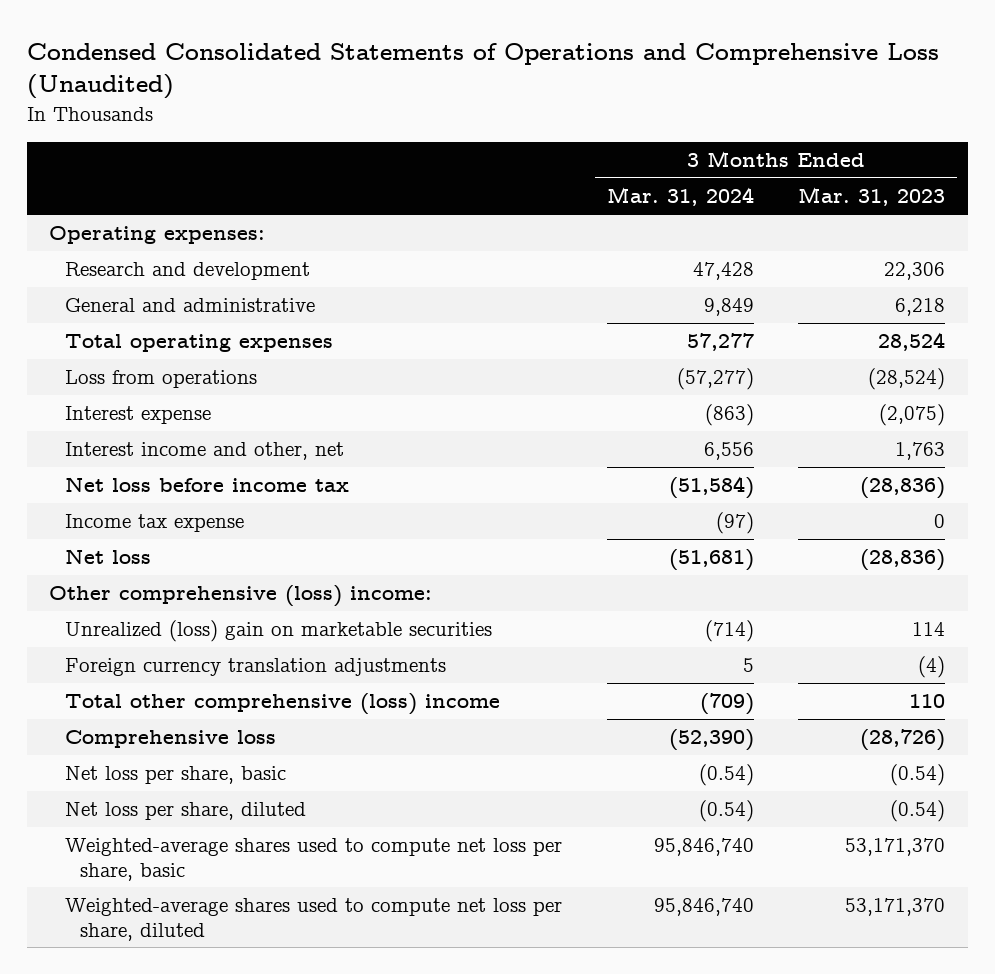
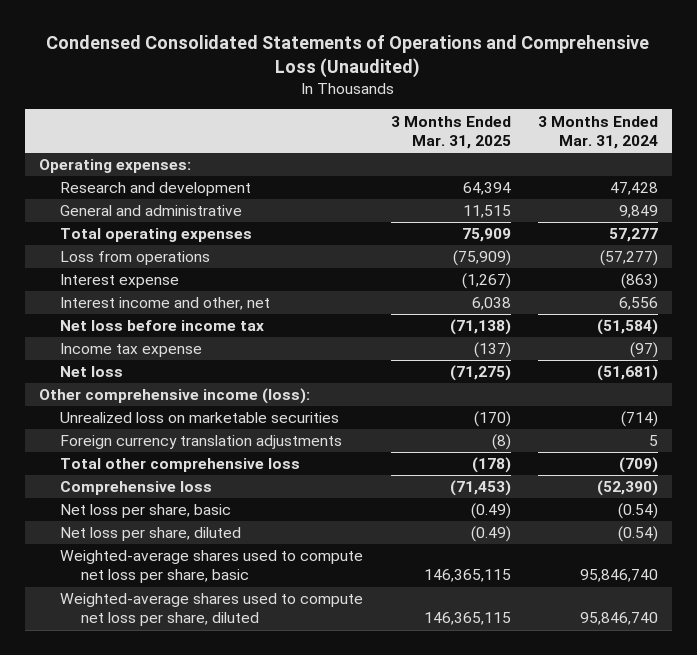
[798,187,946,207] Mar. 31, 2023 -> none
none -> [390,115,511,149] 3 Months Ended Mar. 31, 2025
[49,585,433,608] Other comprehensive (loss) income: -> [38,388,310,405] Other comprehensive income (loss):
[64,620,492,643] Unrealized (loss) gain on marketable securities -> [60,412,340,424] Unrealized loss on marketable securities
[64,693,500,716] Total other comprehensive (loss) income -> [60,458,301,473] Total other comprehensive loss

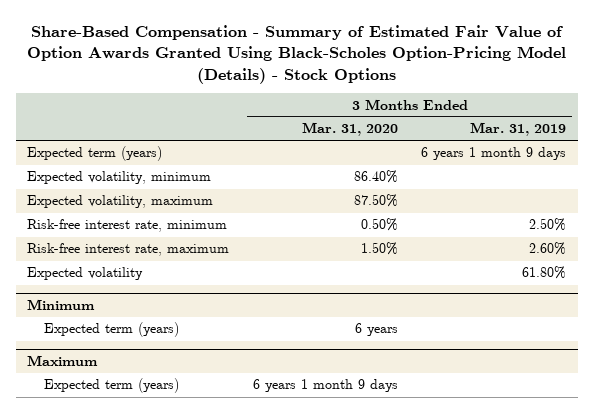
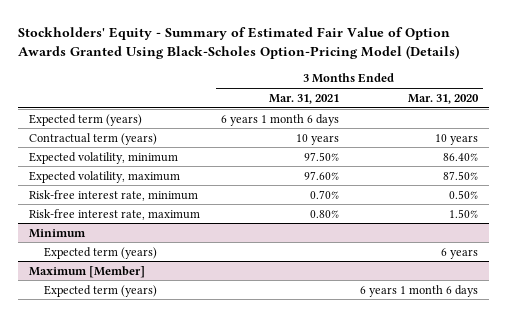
[26,24,566,84] Share-Based Compensation - Summary of Estimated Fair Value of Option Awards Granted Using Black-Scholes Option-Pricing Model (Details) - Stock Options -> [18,27,460,60] Stockholders' Equity - Summary of Estimated Fair Value of Option Awards Granted Using Black-Scholes Option-Pricing Model (Details)
[470,122,567,137] Mar. 31, 2019 -> none
none -> [268,93,339,104] Mar. 31, 2021
none -> [28,132,157,145] Contractual term (years)
[27,267,144,281] Expected volatility -> none
[27,354,99,366] Maximum -> [28,265,145,278] Maximum [Member]
[252,379,398,393] 6 years 1 month 9 days -> [360,284,479,297] 6 years 1 month 6 days

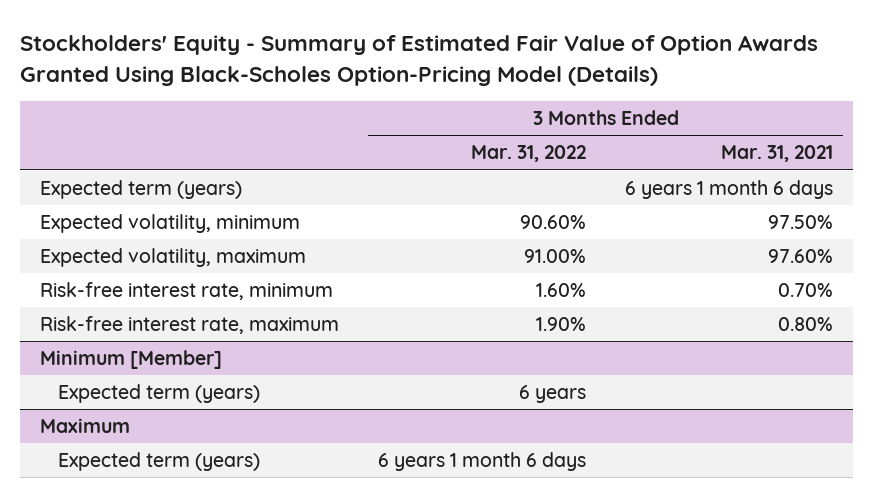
[408,93,480,104] Mar. 31, 2020 -> none
none -> [470,145,586,163] Mar. 31, 2022
[28,132,157,145] Contractual term (years) -> none
[28,228,86,238] Minimum -> [39,350,222,370] Minimum [Member]
[28,265,145,278] Maximum [Member] -> [39,418,130,434] Maximum

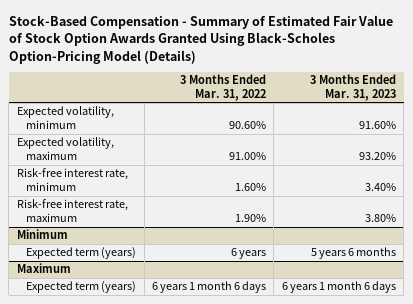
[20,34,819,86] Stockholders' Equity - Summary of Estimated Fair Value of Option Awards Granted Using Black-Scholes Option-Pricing Model (Details) -> [8,15,393,64] Stock-Based Compensation - Summary of Estimated Fair Value of Stock Option Awards Granted Using Black-Scholes Option-Pricing Model (Details)
[721,145,834,163] Mar. 31, 2021 -> none
none -> [309,74,396,102] 3 Months Ended Mar. 31, 2023
[39,180,242,200] Expected term (years) -> none
[39,350,222,370] Minimum [Member] -> [16,229,68,240] Minimum

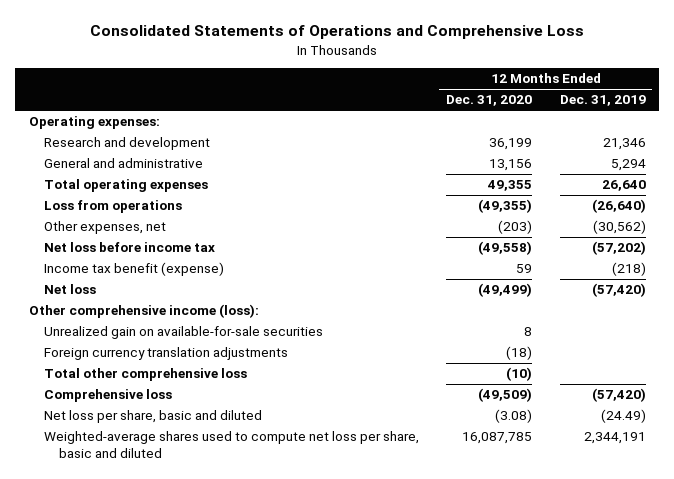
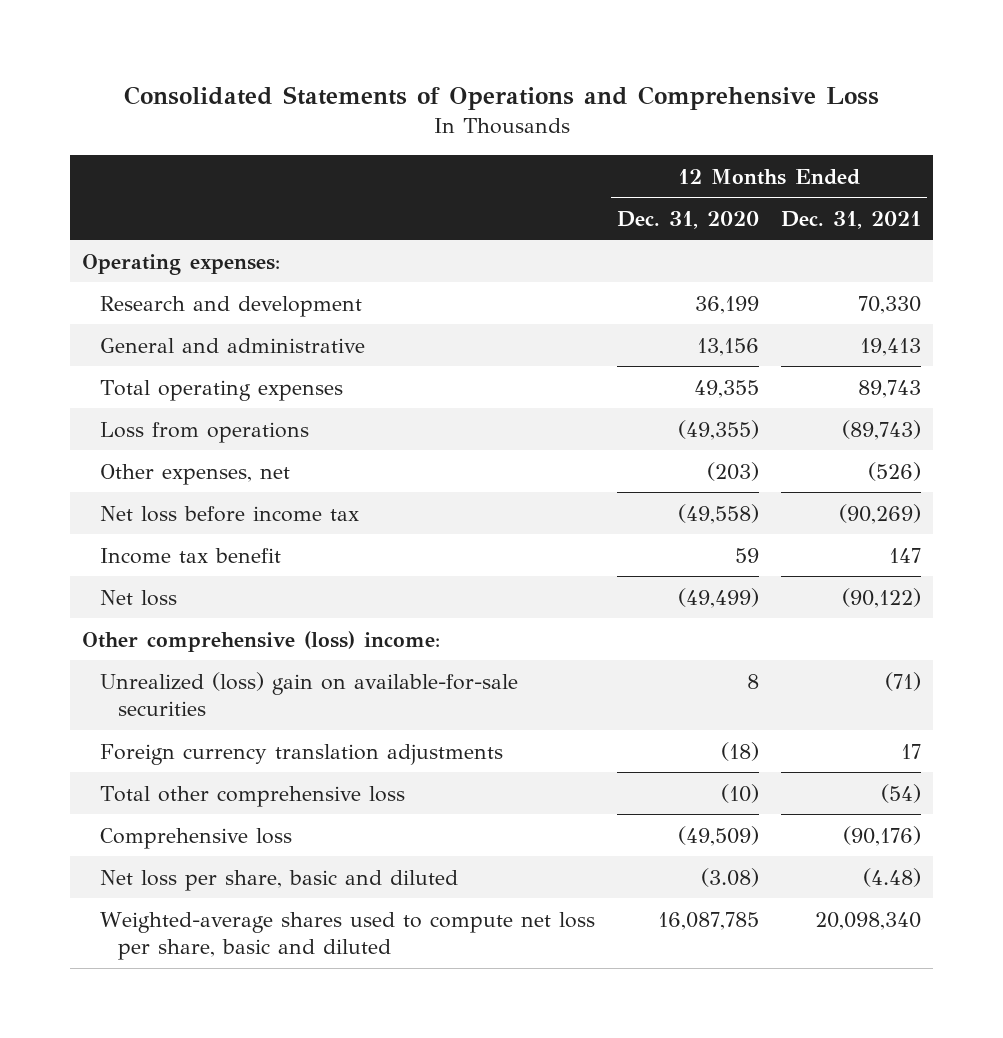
[559,95,646,107] Dec. 31, 2019 -> none
none -> [781,210,922,229] Dec. 31, 2021
[44,262,225,277] Income tax benefit (expense) -> [99,547,281,564] Income tax benefit
[28,304,259,319] Other comprehensive income (loss): -> [81,630,440,652] Other comprehensive (loss) income:
[44,326,324,340] Unrealized gain on available-for-sale securities -> [99,671,518,717] Unrealized (loss) gain on available-for-sale securities

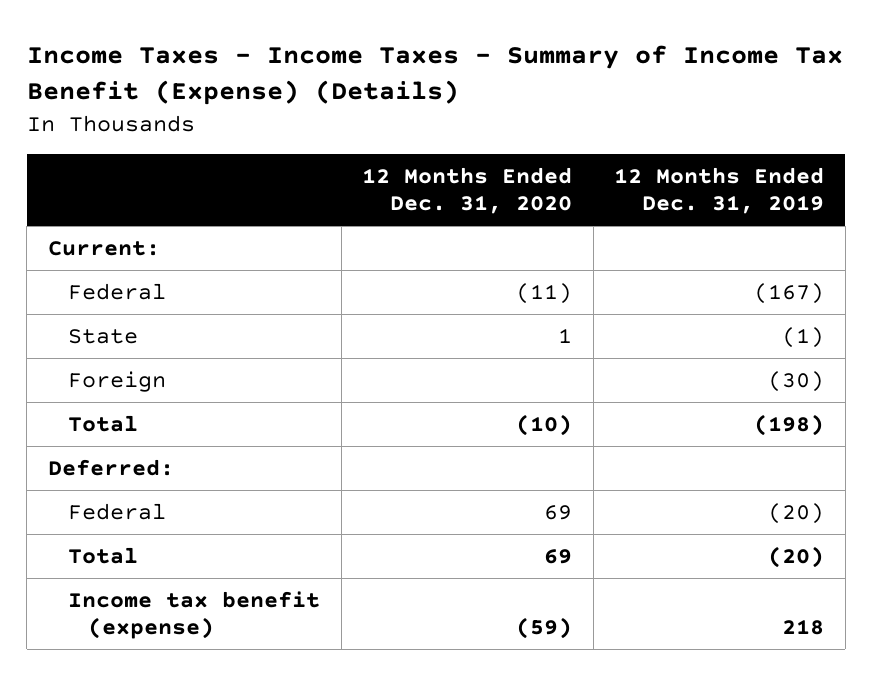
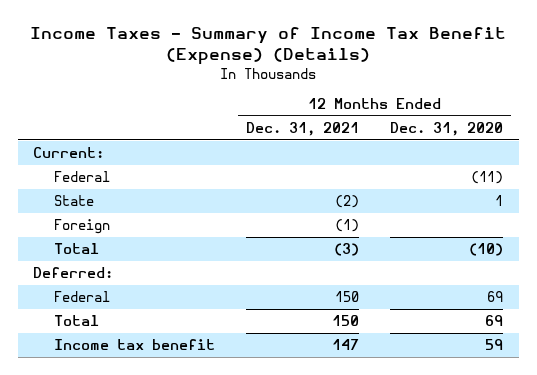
[26,45,843,106] Income Taxes - Income Taxes - Summary of Income Tax Benefit (Expense) (Details) -> [30,26,507,66] Income Taxes - Summary of Income Tax Benefit (Expense) (Details)
[614,167,825,215] 12 Months Ended Dec. 31, 2019 -> none
none -> [245,122,359,137] Dec. 31, 2021
[68,590,321,640] Income tax benefit (expense) -> [53,339,215,351] Income tax benefit
[516,617,573,640] (59) -> [485,339,504,351] 59

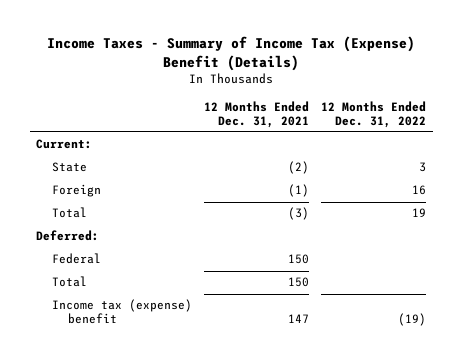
[30,26,507,66] Income Taxes - Summary of Income Tax Benefit (Expense) (Details) -> [47,36,416,71] Income Taxes - Summary of Income Tax (Expense) Benefit (Details)
[390,122,504,137] Dec. 31, 2020 -> none
none -> [321,100,427,128] 12 Months Ended Dec. 31, 2022
[53,171,110,183] Federal -> none
[53,339,215,351] Income tax benefit -> [51,299,192,325] Income tax (expense) benefit

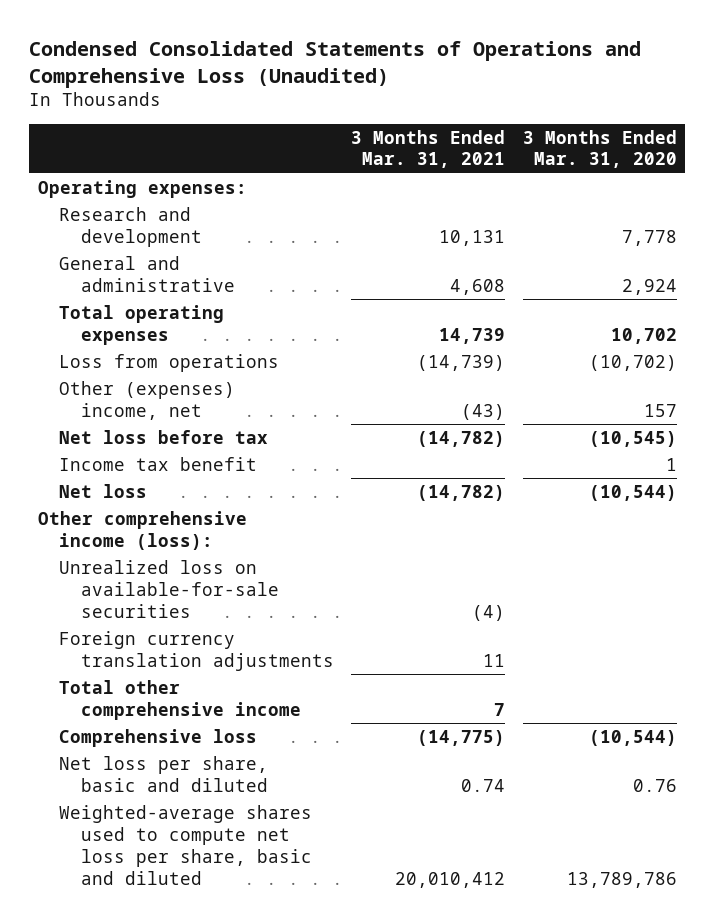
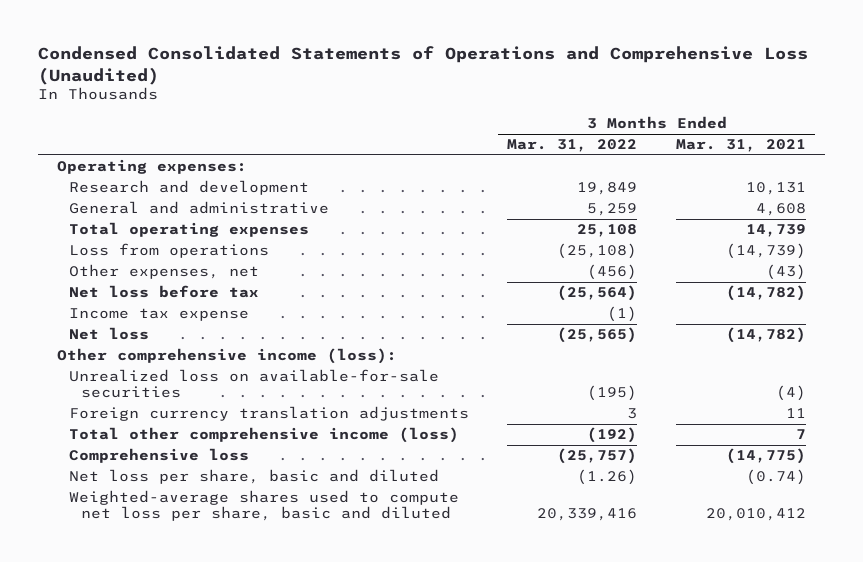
[522,129,677,169] 3 Months Ended Mar. 31, 2020 -> none
none -> [507,139,638,153] Mar. 31, 2022
[59,380,236,420] Other (expenses) income, net -> [69,264,260,280] Other expenses, net
[59,456,258,471] Income tax benefit -> [69,308,250,322] Income tax expense
[59,679,302,720] Total other comprehensive income -> [69,427,460,444] Total other comprehensive income (loss)
[461,778,506,792] 0.74 -> [745,469,806,486] (0.74)

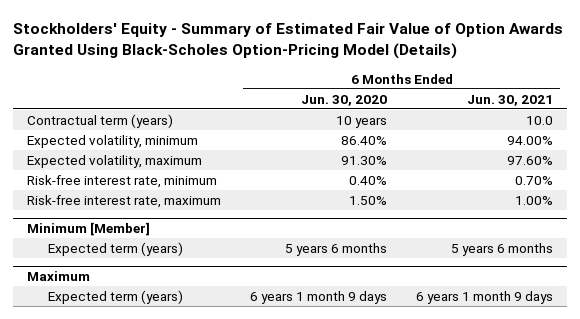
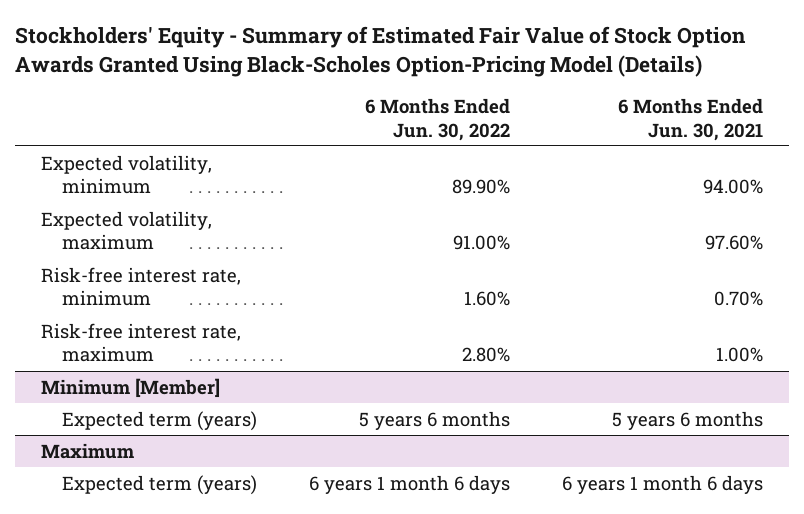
[12,22,563,60] Stockholders' Equity - Summary of Estimated Fair Value of Option Awards Granted Using Black-Scholes Option-Pricing Model (Details) -> [14,26,746,78] Stockholders' Equity - Summary of Estimated Fair Value of Stock Option Awards Granted Using Black-Scholes Option-Pricing Model (Details)
[301,94,388,106] Jun. 30, 2020 -> none
none -> [365,97,511,141] 6 Months Ended Jun. 30, 2022
[27,113,174,128] Contractual term (years) -> none
[415,290,553,304] 6 years 1 month 9 days -> [562,474,764,494] 6 years 1 month 6 days

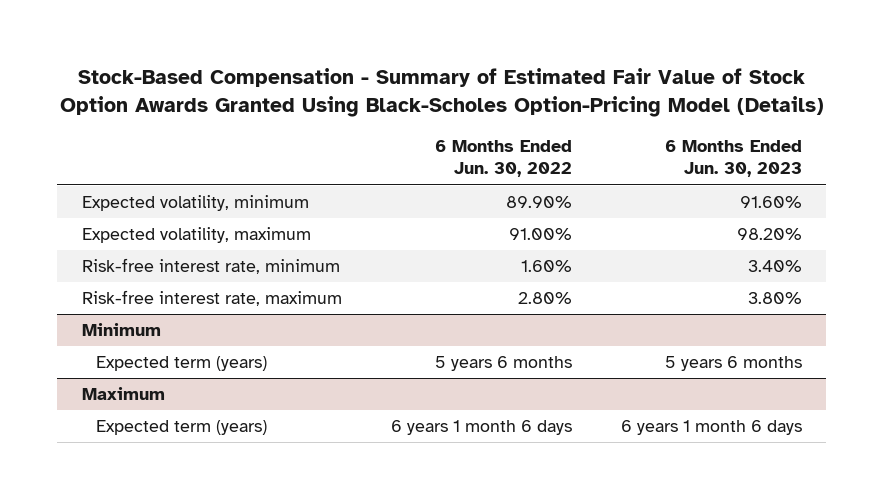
[14,26,746,78] Stockholders' Equity - Summary of Estimated Fair Value of Stock Option Awards Granted Using Black-Scholes Option-Pricing Model (Details) -> [59,68,824,117] Stock-Based Compensation - Summary of Estimated Fair Value of Stock Option Awards Granted Using Black-Scholes Option-Pricing Model (Details)
[618,97,764,141] 6 Months Ended Jun. 30, 2021 -> none
none -> [664,139,802,178] 6 Months Ended Jun. 30, 2023
[40,377,220,398] Minimum [Member] -> [81,323,161,337] Minimum

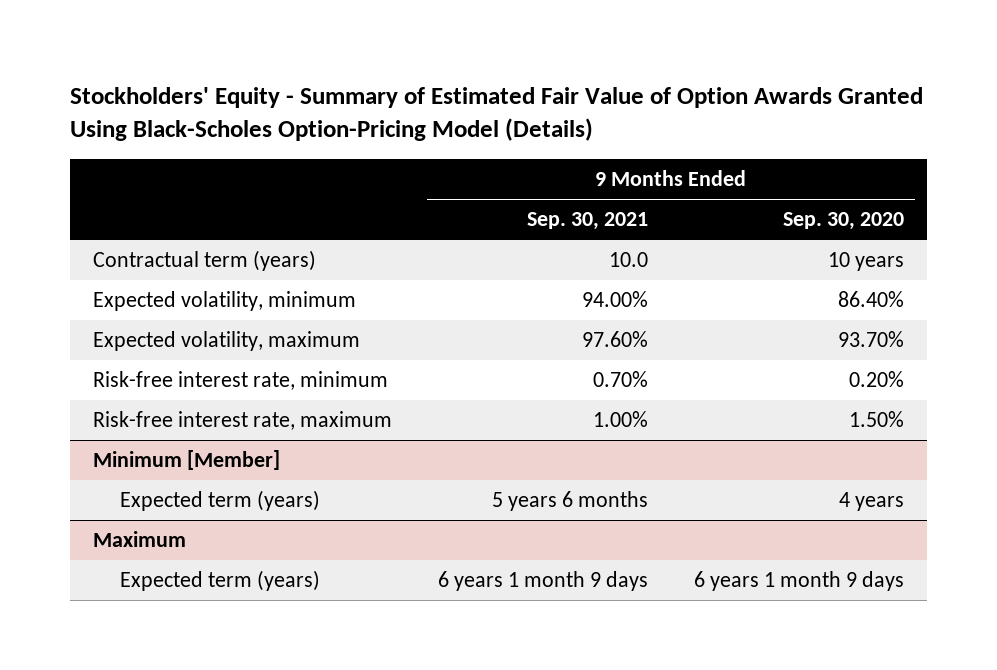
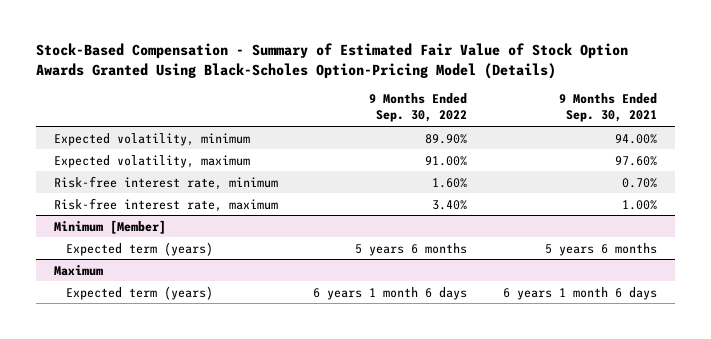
[70,86,924,142] Stockholders' Equity - Summary of Estimated Fair Value of Option Awards Granted Using Black-Scholes Option-Pricing Model (Details) -> [35,43,628,79] Stock-Based Compensation - Summary of Estimated Fair Value of Stock Option Awards Granted Using Black-Scholes Option-Pricing Model (Details)
[782,212,904,231] Sep. 30, 2020 -> none
none -> [369,93,468,123] 9 Months Ended Sep. 30, 2022
[93,250,317,272] Contractual term (years) -> none
[438,571,649,592] 6 years 1 month 9 days -> [502,286,657,300] 6 years 1 month 6 days

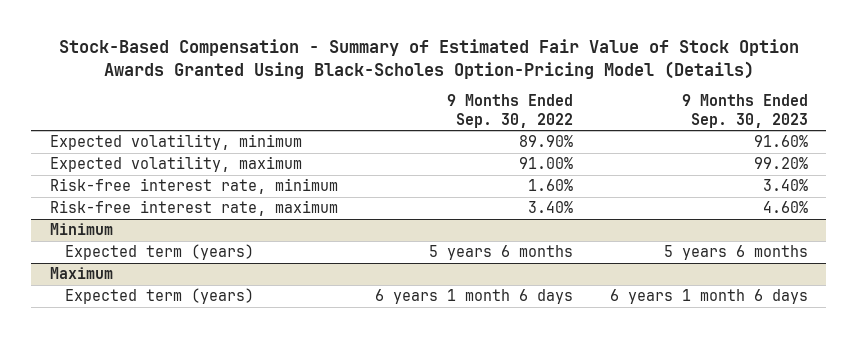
[558,93,657,123] 9 Months Ended Sep. 30, 2021 -> none
none -> [681,94,808,128] 9 Months Ended Sep. 30, 2023
[53,219,166,234] Minimum [Member] -> [49,223,113,236] Minimum

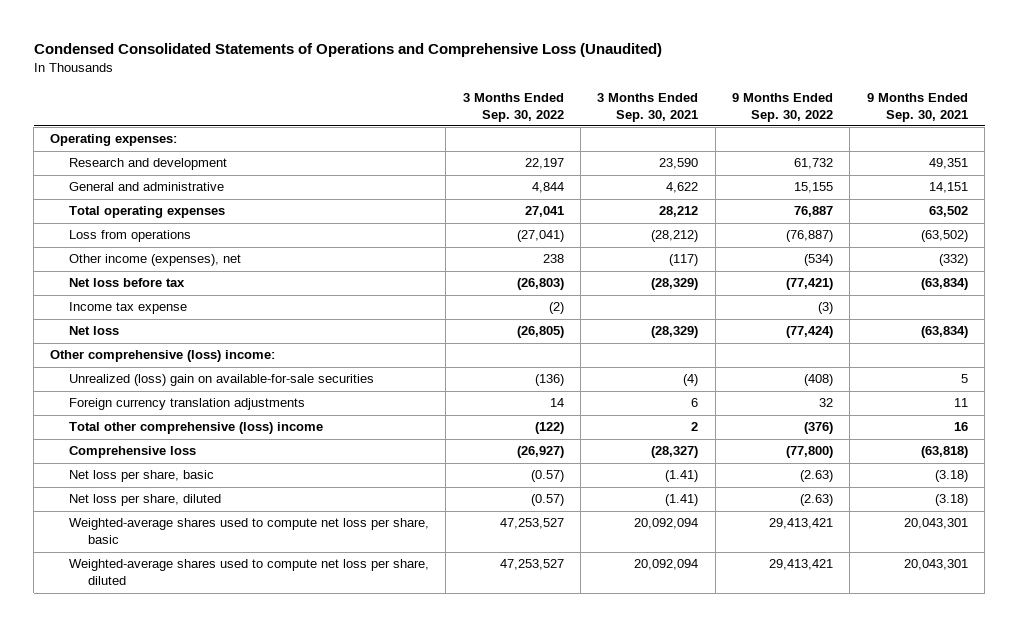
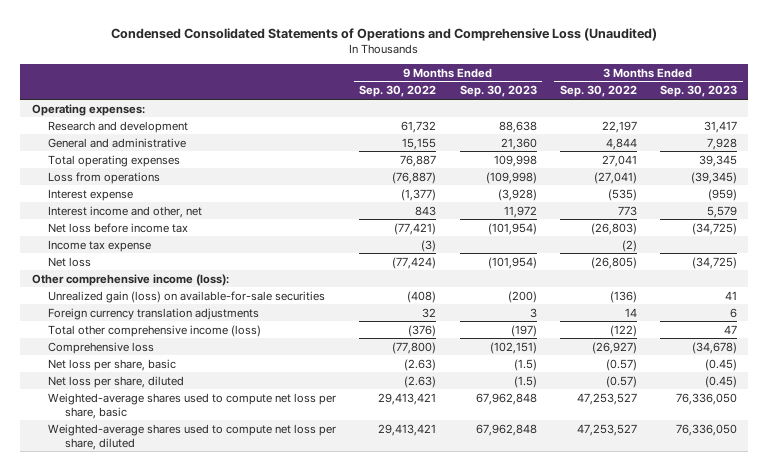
[597,92,699,122] 3 Months Ended Sep. 30, 2021 -> none
[866,92,968,122] 9 Months Ended Sep. 30, 2021 -> none
none -> [459,85,537,98] Sep. 30, 2023
none -> [659,85,737,98] Sep. 30, 2023
none -> [48,188,134,201] Interest expense
[68,254,241,267] Other income (expenses), net -> [48,205,203,218] Interest income and other, net
[542,254,564,264] 238 -> [617,205,637,216] 773
[803,254,833,267] (534) -> [415,205,437,216] 843
[68,278,185,288] Net loss before tax -> [48,222,189,233] Net loss before income tax
[50,350,276,363] Other comprehensive (loss) income: -> [31,273,229,286] Other comprehensive income (loss):
[68,374,374,387] Unrealized (loss) gain on available-for-sale securities -> [48,290,326,303] Unrealized gain (loss) on available-for-sale securities
[68,422,323,435] Total other comprehensive (loss) income -> [48,324,262,337] Total other comprehensive income (loss)

